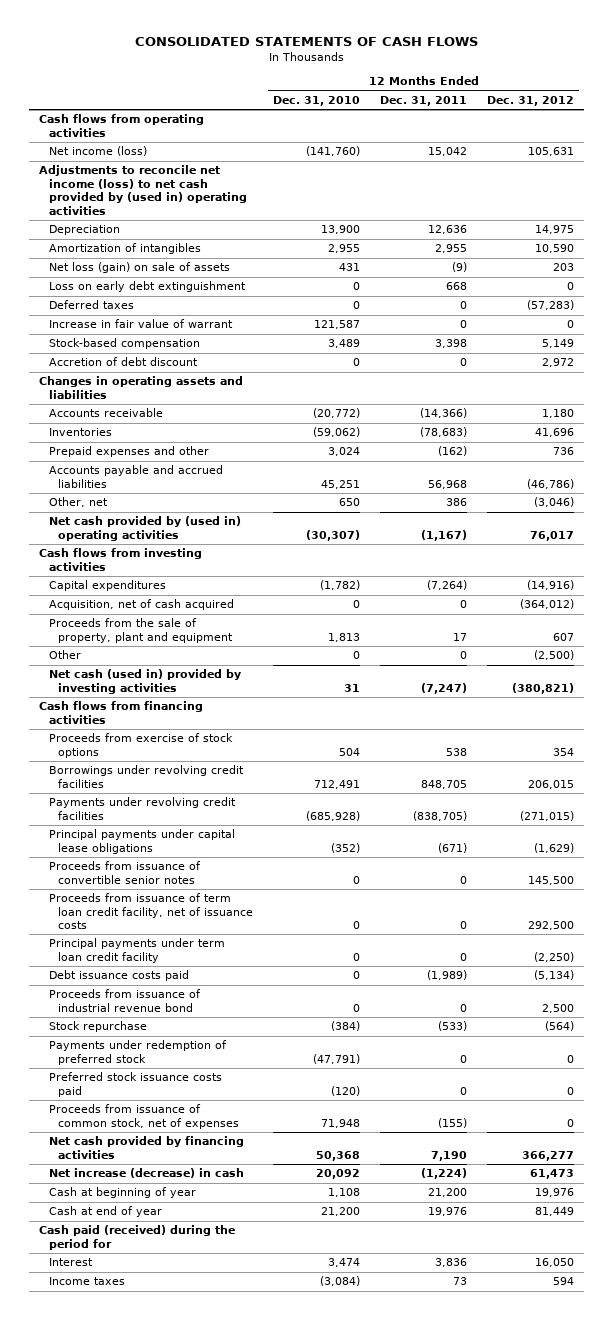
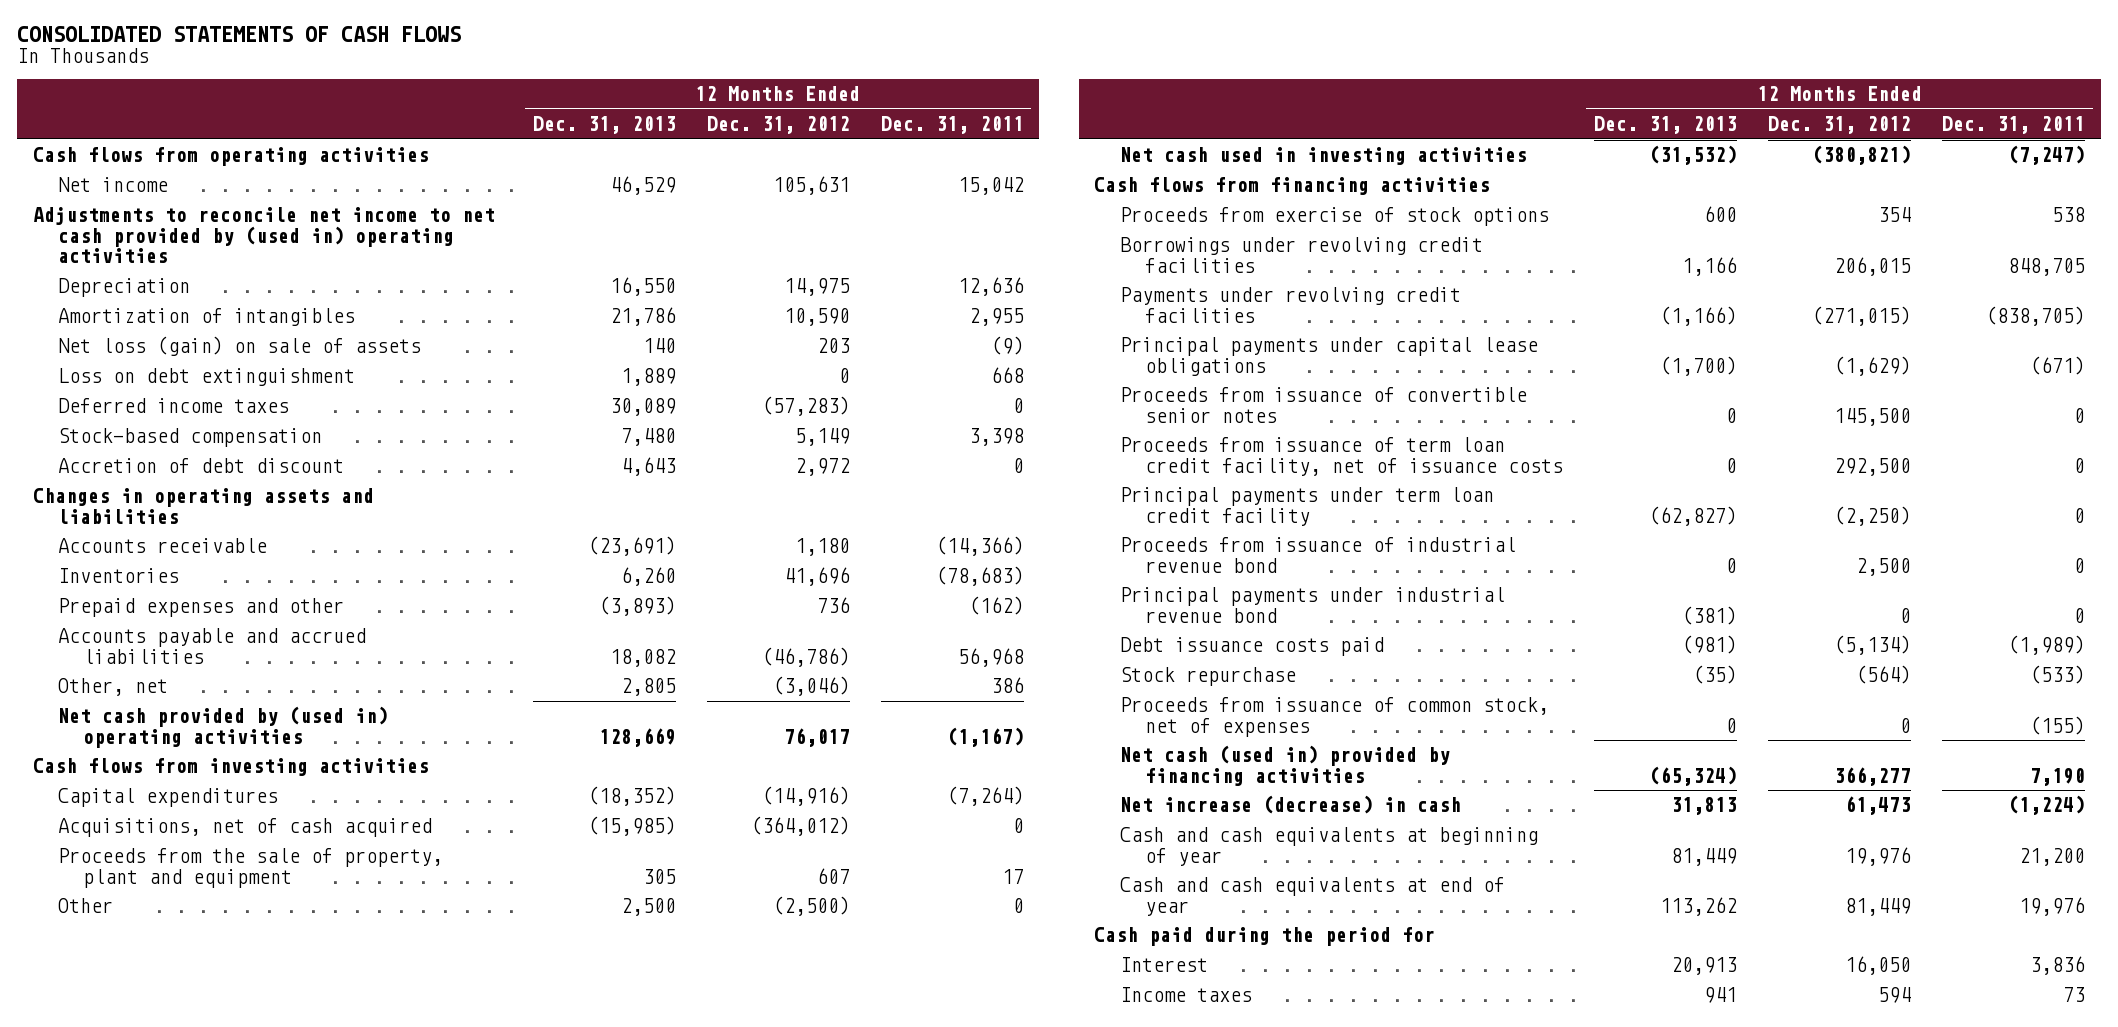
[273,95,361,106] Dec. 31, 2010 -> none
none -> [532,115,676,134] Dec. 31, 2013
[48,146,147,157] Net income (loss) -> [58,177,169,193] Net income
[38,165,247,215] Adjustments to reconcile net income (loss) to net cash provided by (used in) operating activities -> [32,207,495,264] Adjustments to reconcile net income to net cash provided by (used in) operating activities
[48,319,233,329] Increase in fair value of warrant -> none
[48,281,246,293] Loss on early debt extinguishment -> [58,368,356,387] Loss on debt extinguishment
[48,300,134,310] Deferred taxes -> [58,398,290,414] Deferred income taxes
[48,599,234,611] Acquisition, net of cash acquired -> [58,818,433,838] Acquisitions, net of cash acquired
[48,669,241,694] Net cash (used in) provided by investing activities -> [1119,147,1527,166] Net cash used in investing activities
none -> [1119,587,1505,623] Principal payments under industrial revenue bond
[48,970,189,982] Debt issuance costs paid -> [1119,637,1384,657] Debt issuance costs paid
[48,1040,227,1065] Payments under redemption of preferred stock -> none
[48,1072,222,1097] Preferred stock issuance costs paid -> none
[48,1136,244,1159] Net cash provided by financing activities -> [1119,745,1450,786] Net cash (used in) provided by financing activities
[48,1187,196,1199] Cash at beginning of year -> [1119,827,1538,866] Cash and cash equivalents at beginning of year
[48,1206,162,1218] Cash at end of year -> [1119,877,1505,916] Cash and cash equivalents at end of year
[38,1225,235,1250] Cash paid (received) during the period for -> [1094,927,1436,947] Cash paid during the period for

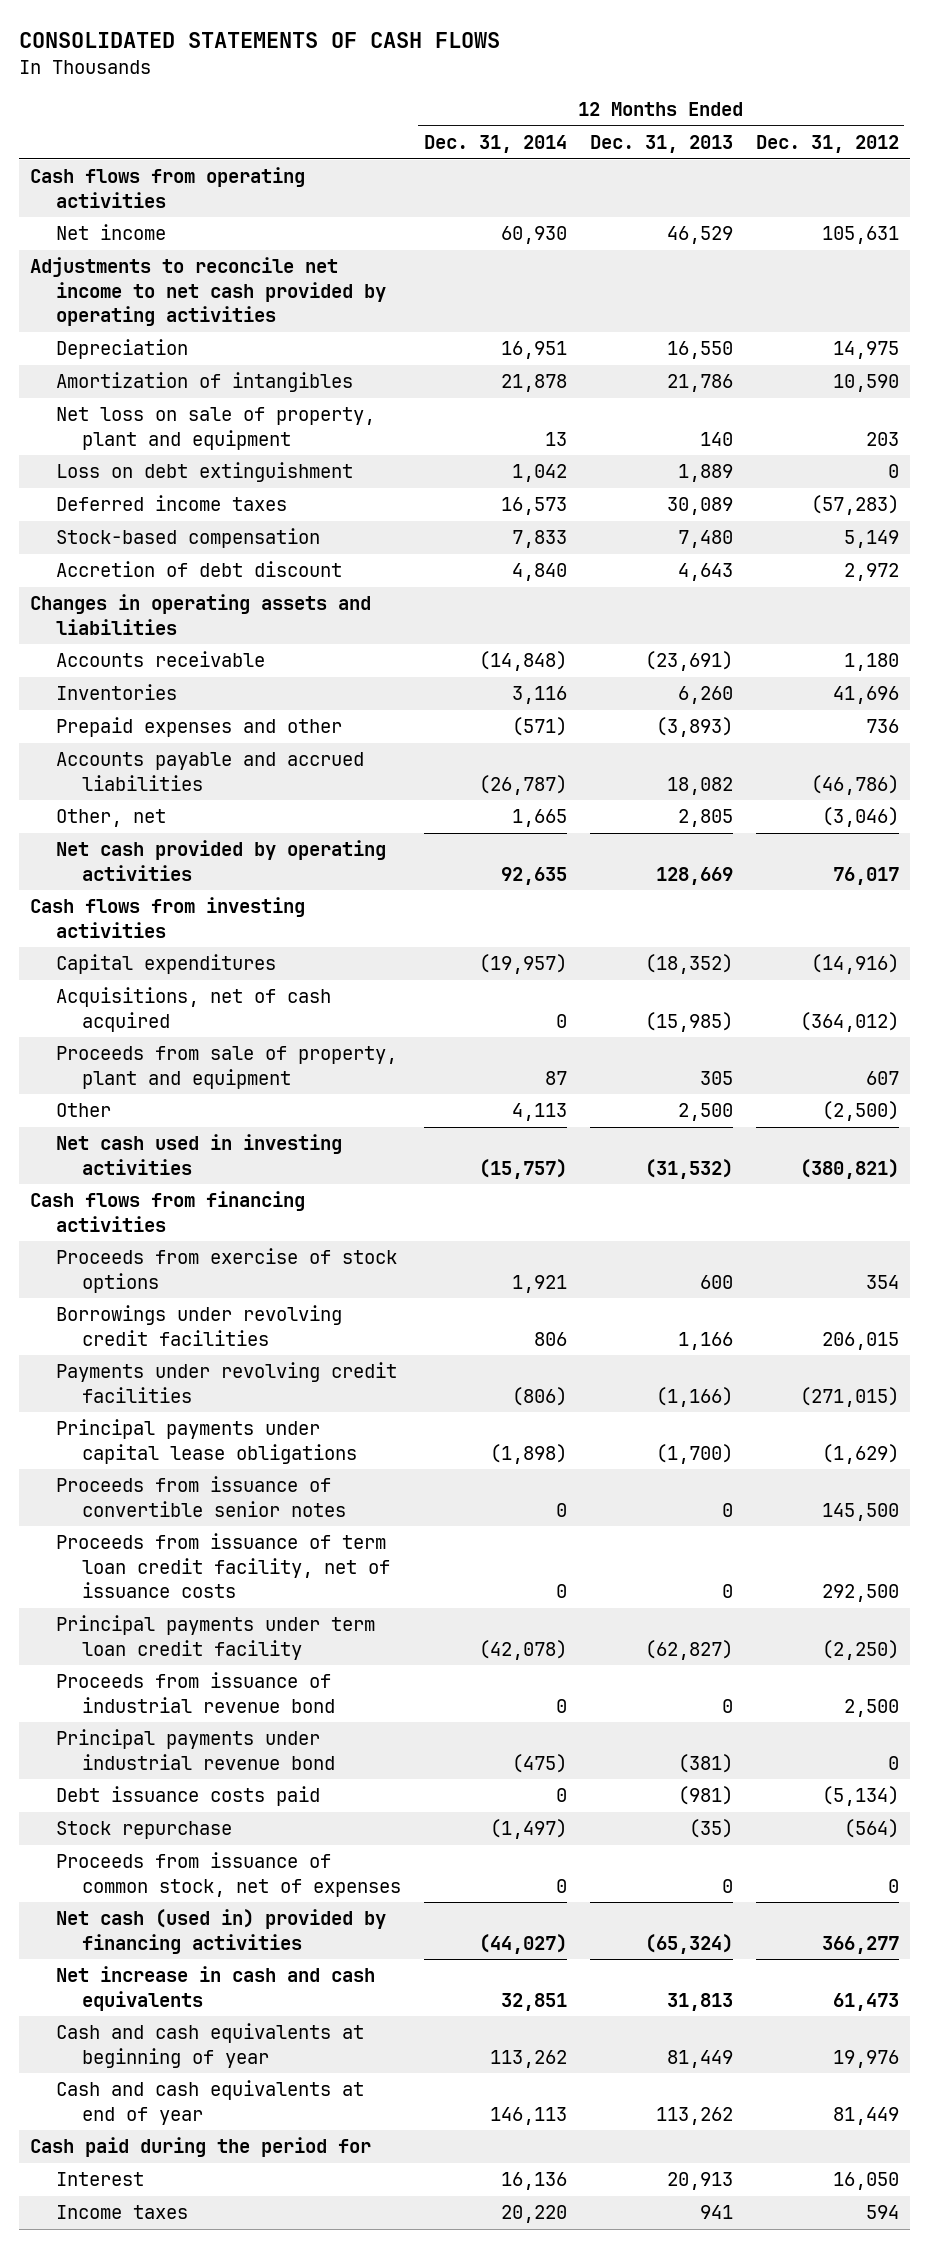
[880,115,1024,134] Dec. 31, 2011 -> none
none -> [423,134,567,153] Dec. 31, 2014
[32,207,495,264] Adjustments to reconcile net income to net cash provided by (used in) operating activities -> [30,257,387,326] Adjustments to reconcile net income to net cash provided by operating activities
[58,336,422,357] Net loss (gain) on sale of assets -> [56,407,376,450] Net loss on sale of property, plant and equipment
[58,706,389,748] Net cash provided by (used in) operating activities -> [56,840,387,881] Net cash provided by operating activities
[58,848,444,888] Proceeds from the sale of property, plant and equipment -> [56,1046,398,1089] Proceeds from sale of property, plant and equipment
[1119,795,1461,815] Net increase (decrease) in cash -> [56,1966,376,2011] Net increase in cash and cash equivalents

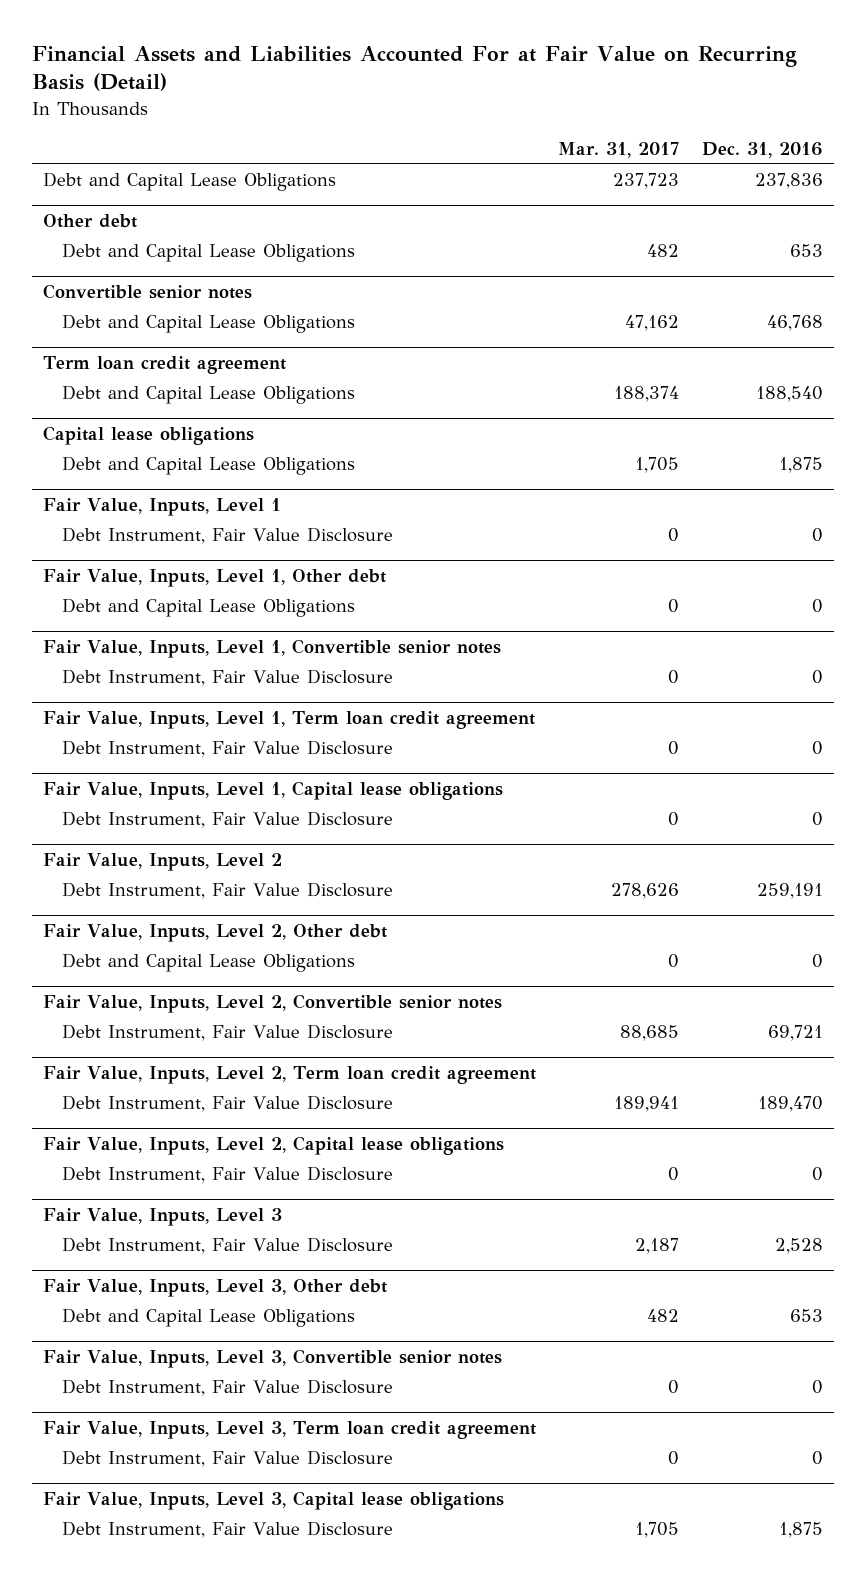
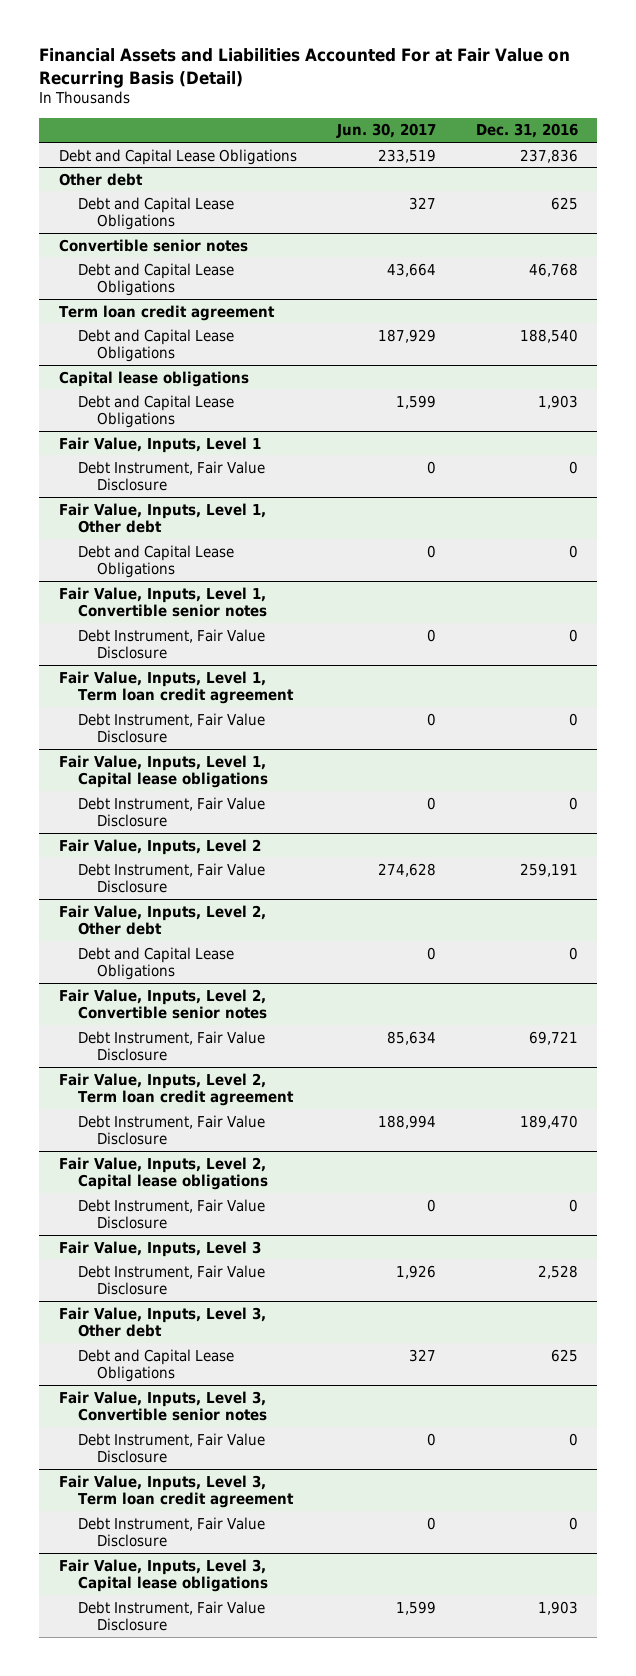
[558,141,680,158] Mar. 31, 2017 -> none
none -> [335,123,436,139] Jun. 30, 2017
[789,243,823,257] 653 -> [550,196,578,210] 625
[778,456,823,473] 1,875 -> [537,394,578,409] 1,903
[789,1308,823,1322] 653 -> [550,1348,578,1362] 625
[778,1521,823,1538] 1,875 -> [537,1600,578,1615] 1,903

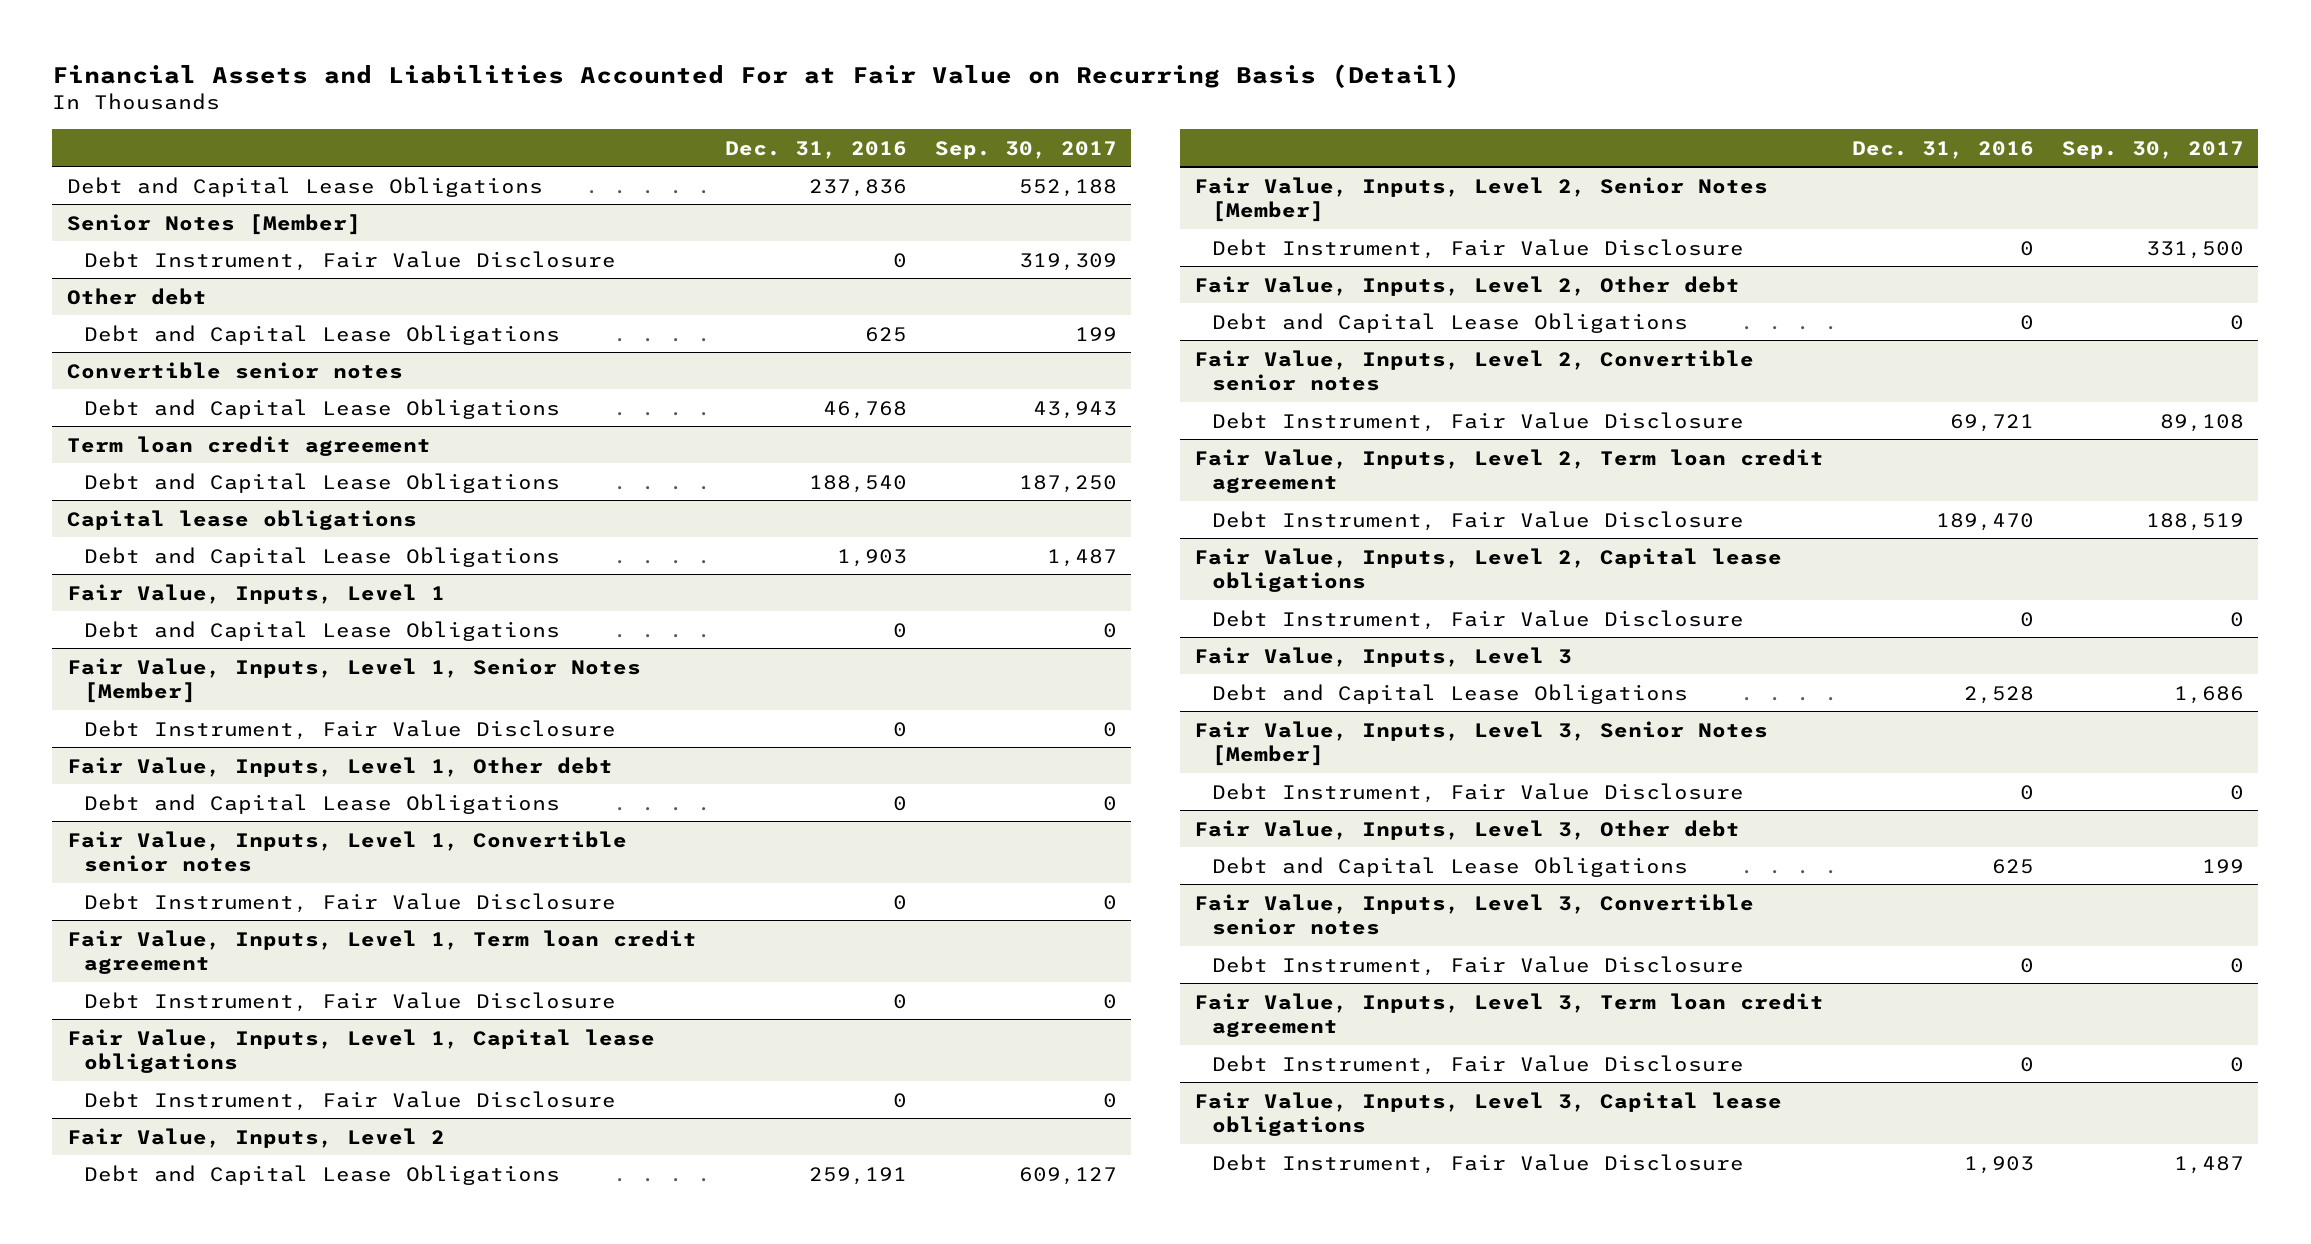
[335,123,436,139] Jun. 30, 2017 -> none
none -> [934,140,1117,159] Sep. 30, 2017
none -> [66,213,361,235] Senior Notes [Member]
none -> [84,250,617,271] Debt Instrument, Fair Value Disclosure
none -> [84,620,561,641] Debt and Capital Lease Obligations
none -> [66,657,641,703] Fair Value, Inputs, Level 1, Senior Notes [Member]
none -> [84,1164,561,1185] Debt and Capital Lease Obligations
none -> [1193,176,1768,222] Fair Value, Inputs, Level 2, Senior Notes [Member]
[519,862,578,877] 259,191 -> [2020,240,2035,256] 0
none -> [1211,683,1688,704] Debt and Capital Lease Obligations
none -> [1193,720,1768,766] Fair Value, Inputs, Level 3, Senior Notes [Member]
[537,1264,578,1279] 2,528 -> [2020,784,2035,800] 0

